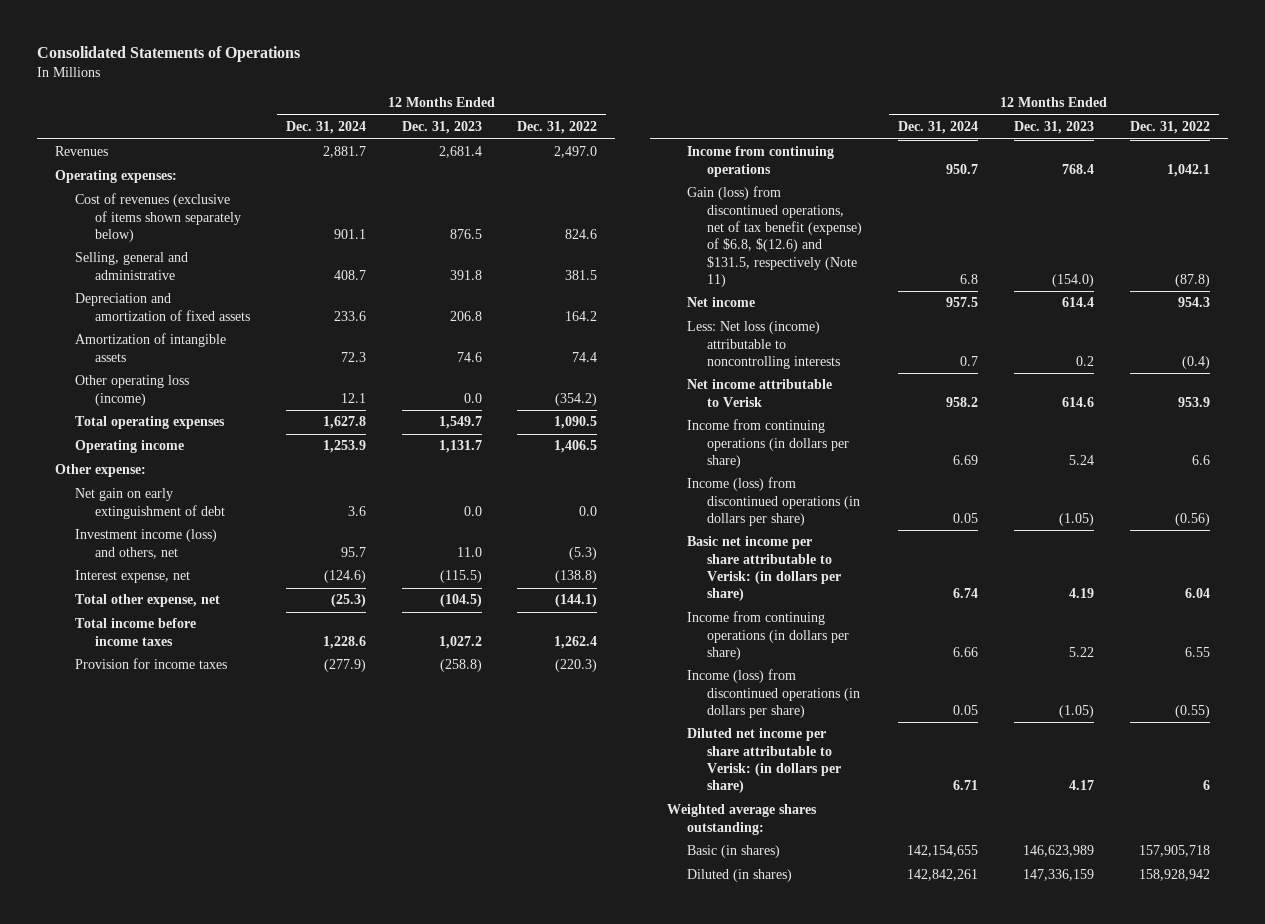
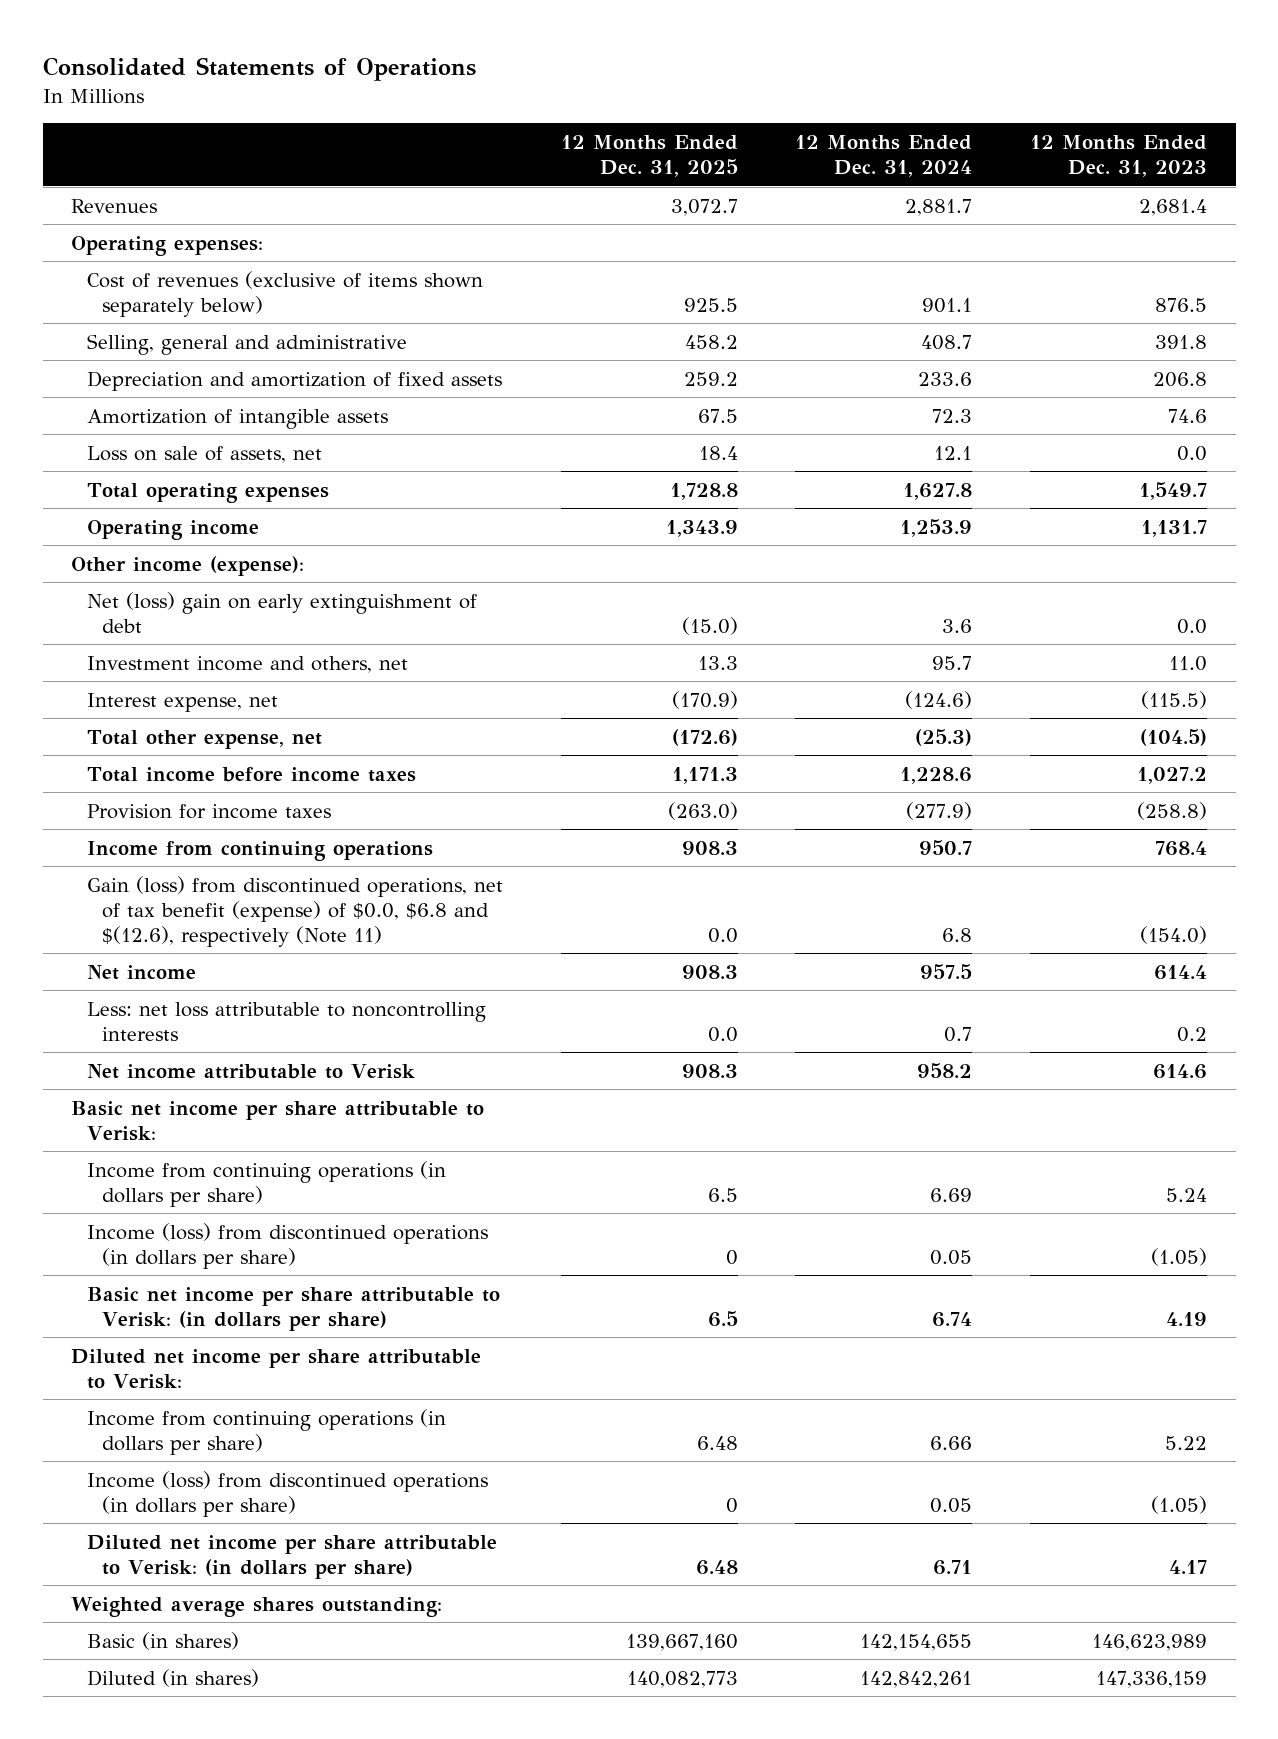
[517,121,598,135] Dec. 31, 2022 -> none
none -> [560,135,738,178] 12 Months Ended Dec. 31, 2025
[74,375,189,406] Other operating loss (income) -> [86,445,322,463] Loss on sale of assets, net
[54,464,146,478] Other expense: -> [71,555,305,576] Other income (expense):
[74,488,225,519] Net gain on early extinguishment of debt -> [86,591,477,633] Net (loss) gain on early extinguishment of debt
[74,529,217,559] Investment income (loss) and others, net -> [86,655,408,673] Investment income and others, net
[687,186,863,287] Gain (loss) from discontinued operations, net of tax benefit (expense) of $6.8, $(12.6) and $131.5, respectively (Note 11) -> [86,875,503,947] Gain (loss) from discontinued operations, net of tax benefit (expense) of $0.0, $6.8 and $(12.6), respectively (Note 11)
[687,321,841,369] Less: Net loss (income) attributable to noncontrolling interests -> [86,1001,486,1041] Less: net loss attributable to noncontrolling interests
none -> [71,1100,485,1141] Basic net income per share attributable to Verisk:
none -> [71,1348,482,1389] Diluted net income per share attributable to Verisk:

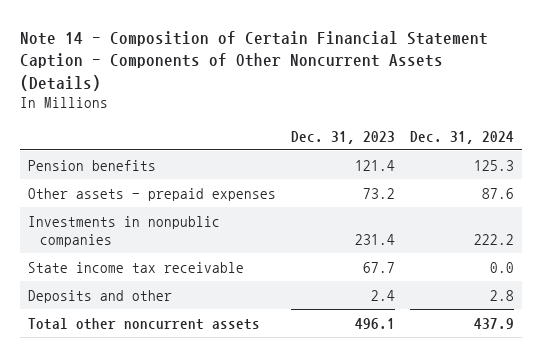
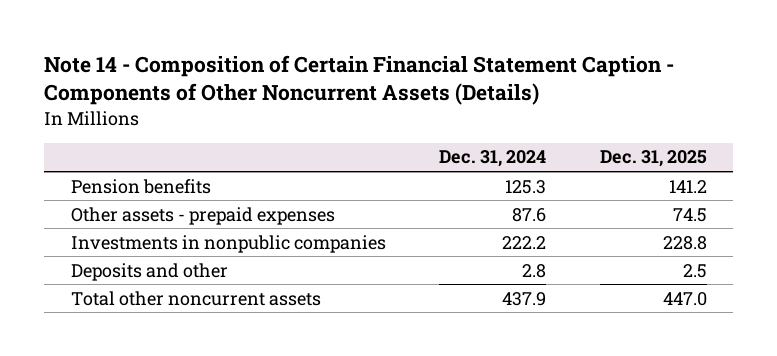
[291,130,396,144] Dec. 31, 2023 -> none
none -> [599,150,707,168] Dec. 31, 2025
[27,261,244,273] State income tax receivable -> none

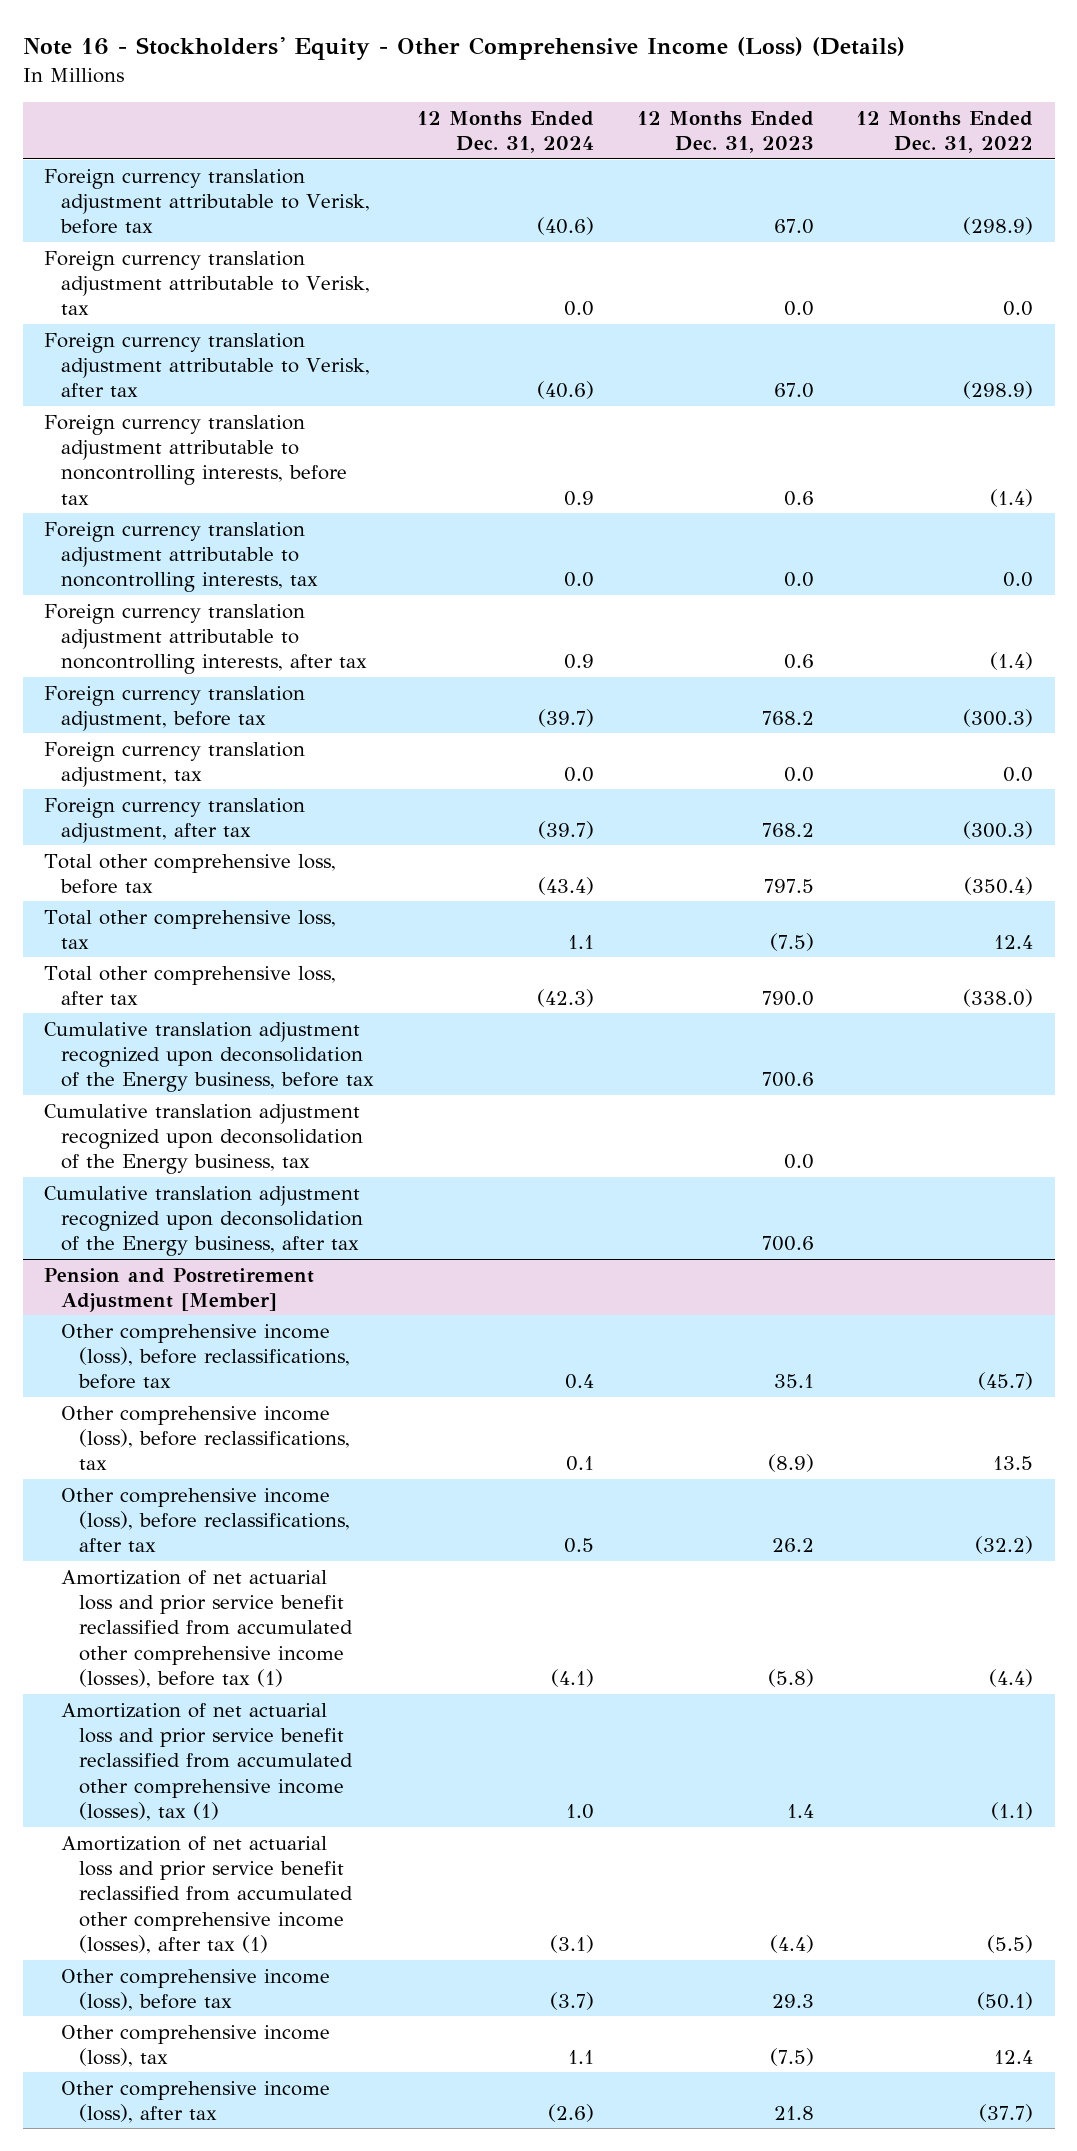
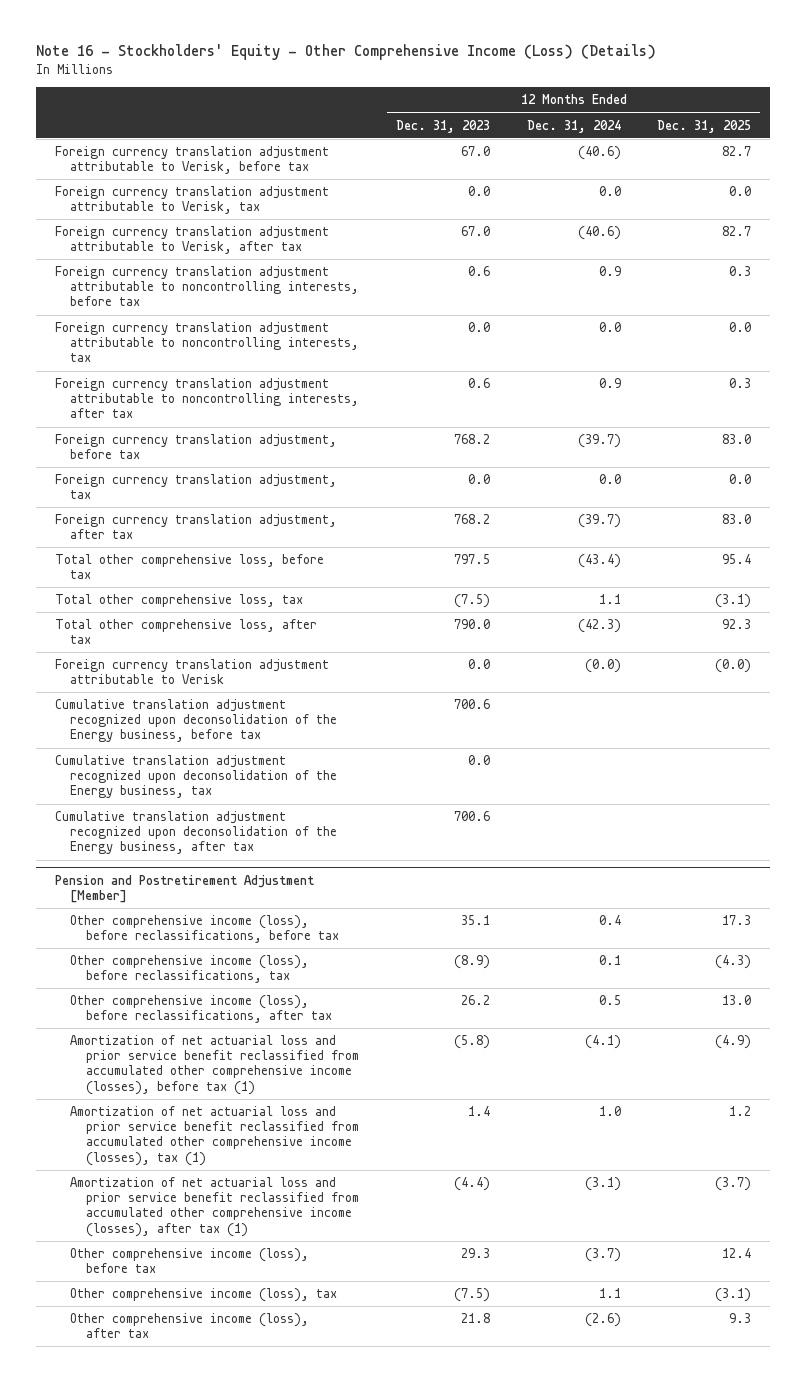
[856,110,1034,154] 12 Months Ended Dec. 31, 2022 -> none
none -> [657,119,752,133] Dec. 31, 2025
none -> [54,659,329,685] Foreign currency translation adjustment attributable to Verisk

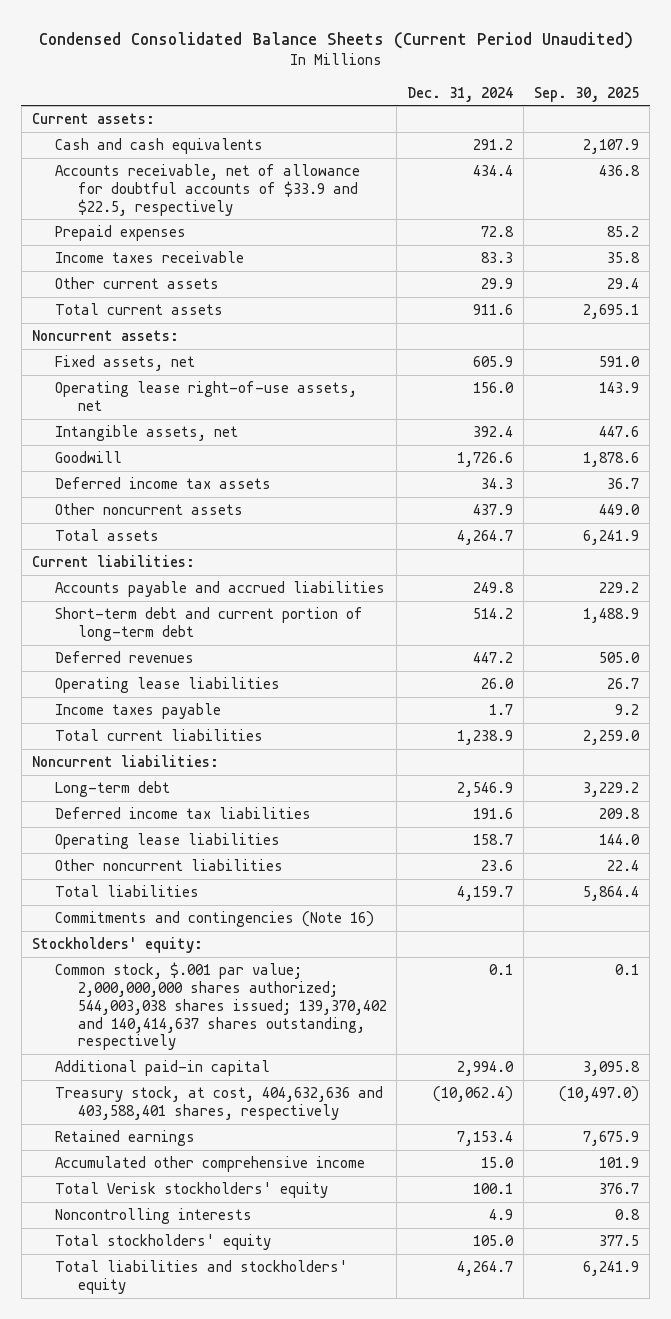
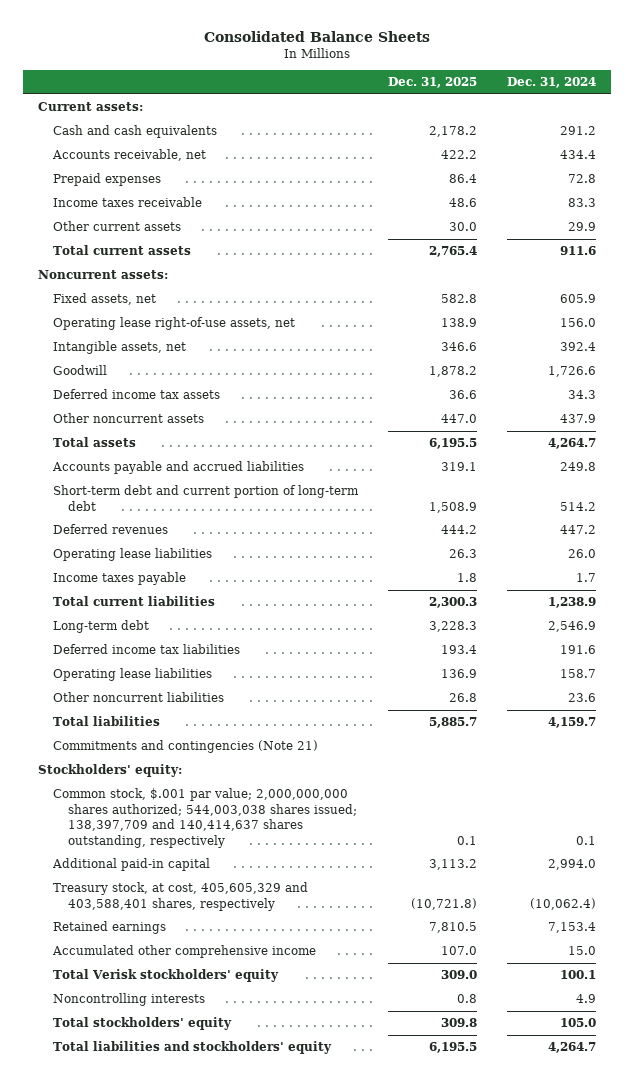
[38,31,633,49] Condensed Consolidated Balance Sheets (Current Period Unaudited) -> [204,30,431,42] Consolidated Balance Sheets
[534,86,640,102] Sep. 30, 2025 -> none
none -> [388,77,478,89] Dec. 31, 2025
[54,163,360,216] Accounts receivable, net of allowance for doubtful accounts of $33.9 and $22.5, respectively -> [52,149,207,162] Accounts receivable, net
[31,554,195,567] Current liabilities: -> none
[31,754,219,767] Noncurrent liabilities: -> none
[54,910,374,927] Commitments and contingencies (Note 16) -> [53,740,319,754] Commitments and contingencies (Note 21)
[54,961,387,1051] Common stock, $.001 par value; 2,000,000,000 shares authorized; 544,003,038 shares issued; 139,370,402 and 140,414,637 shares outstanding, respectively -> [53,788,358,848] Common stock, $.001 par value; 2,000,000,000 shares authorized; 544,003,038 shares issued; 138,397,709 and 140,414,637 shares outstanding, respectively
[54,1085,383,1120] Treasury stock, at cost, 404,632,636 and 403,588,401 shares, respectively -> [53,882,309,911] Treasury stock, at cost, 405,605,329 and 403,588,401 shares, respectively

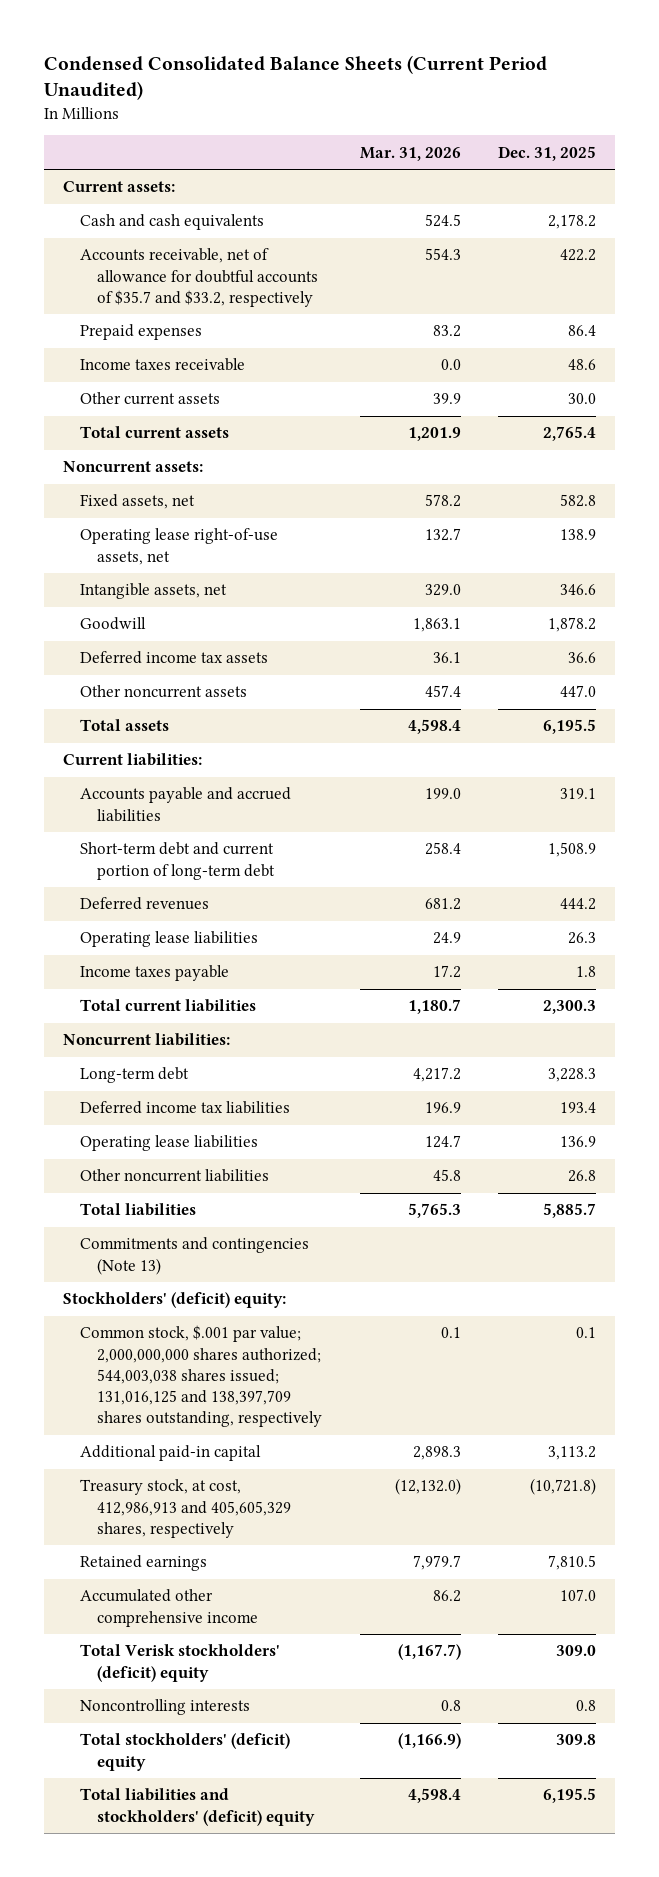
[204,30,431,42] Consolidated Balance Sheets -> [43,54,547,100] Condensed Consolidated Balance Sheets (Current Period Unaudited)
[507,77,597,89] Dec. 31, 2024 -> none
none -> [359,146,461,161] Mar. 31, 2026
[52,149,207,162] Accounts receivable, net -> [79,248,319,307] Accounts receivable, net of allowance for doubtful accounts of $35.7 and $33.2, respectively
none -> [62,753,202,767] Current liabilities:
none -> [62,1033,230,1047] Noncurrent liabilities:
[53,740,319,754] Commitments and contingencies (Note 21) -> [79,1237,309,1275] Commitments and contingencies (Note 13)
[38,764,183,778] Stockholders' equity: -> [62,1292,286,1309] Stockholders' (deficit) equity:
[53,788,358,848] Common stock, $.001 par value; 2,000,000,000 shares authorized; 544,003,038 shares issued; 138,397,709 and 140,414,637 shares outstanding, respectively -> [79,1325,323,1428] Common stock, $.001 par value; 2,000,000,000 shares authorized; 544,003,038 shares issued; 131,016,125 and 138,397,709 shares outstanding, respectively
[53,882,309,911] Treasury stock, at cost, 405,605,329 and 403,588,401 shares, respectively -> [79,1479,292,1538] Treasury stock, at cost, 412,986,913 and 405,605,329 shares, respectively
[53,969,280,983] Total Verisk stockholders' equity -> [79,1644,280,1682] Total Verisk stockholders' (deficit) equity
[53,1017,233,1031] Total stockholders' equity -> [79,1733,290,1771] Total stockholders' (deficit) equity
[53,1041,333,1055] Total liabilities and stockholders' equity -> [79,1788,316,1826] Total liabilities and stockholders' (deficit) equity

